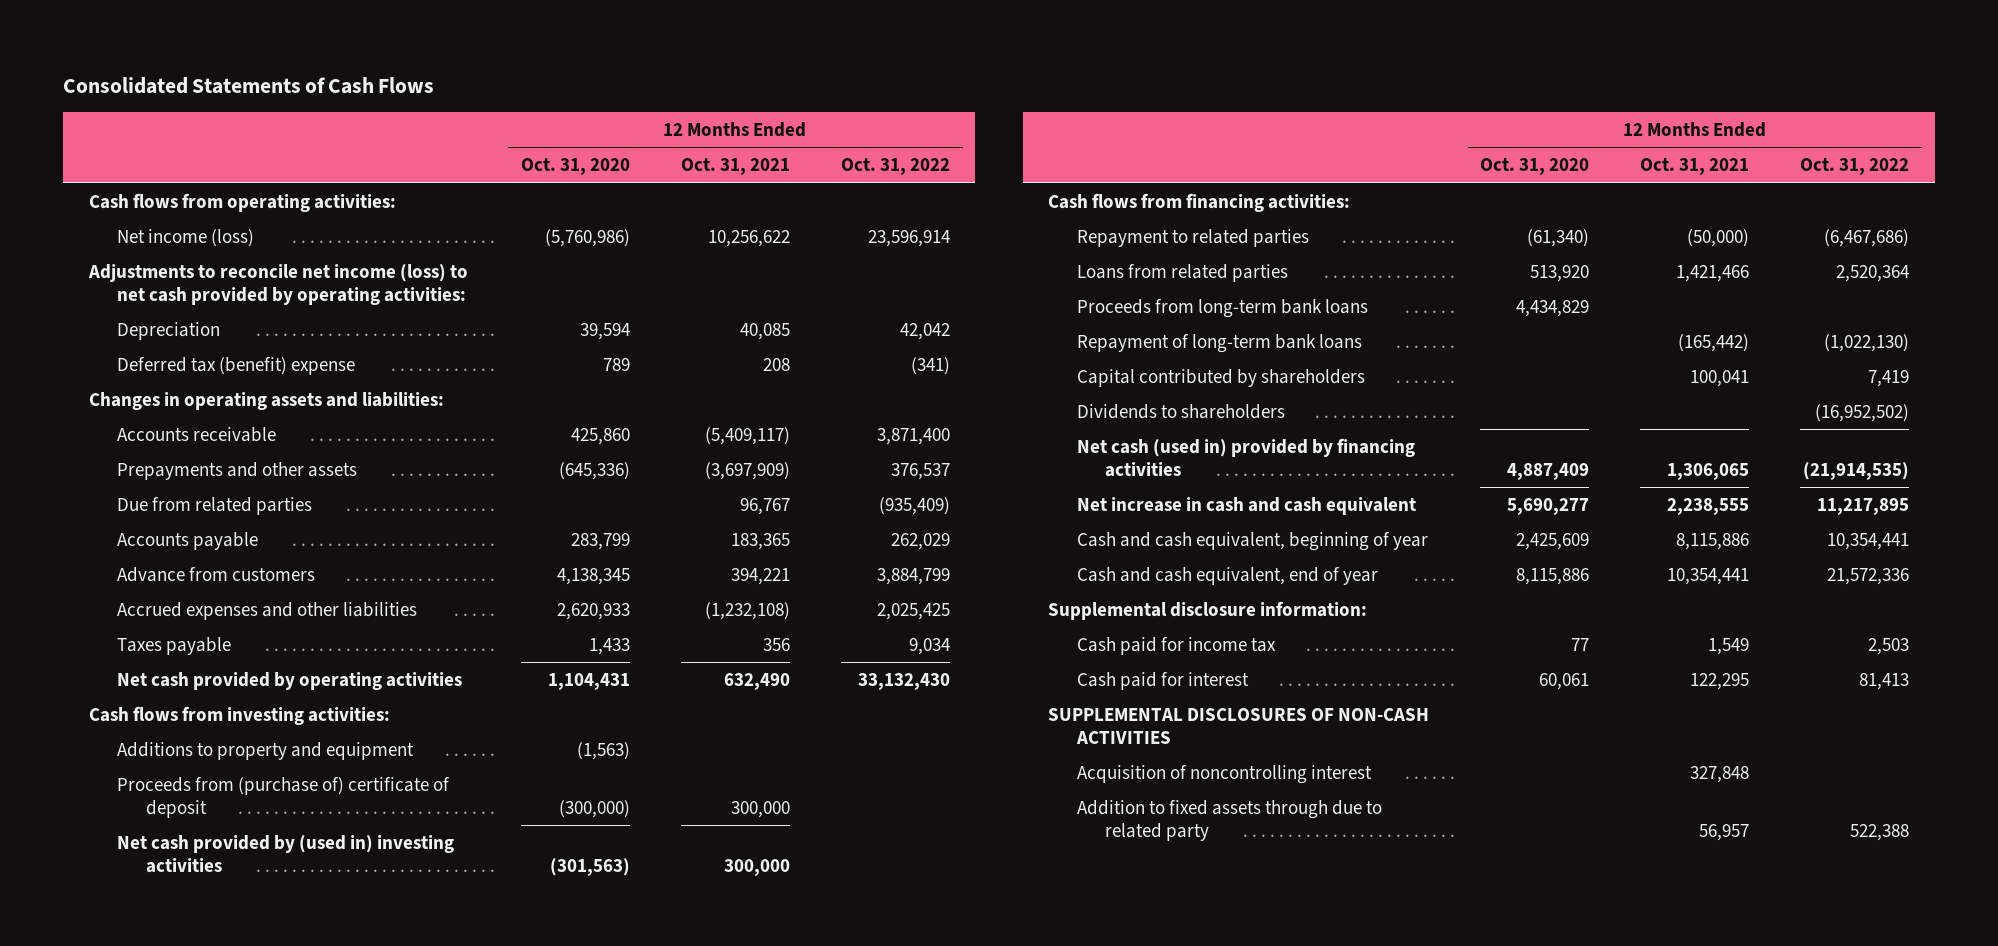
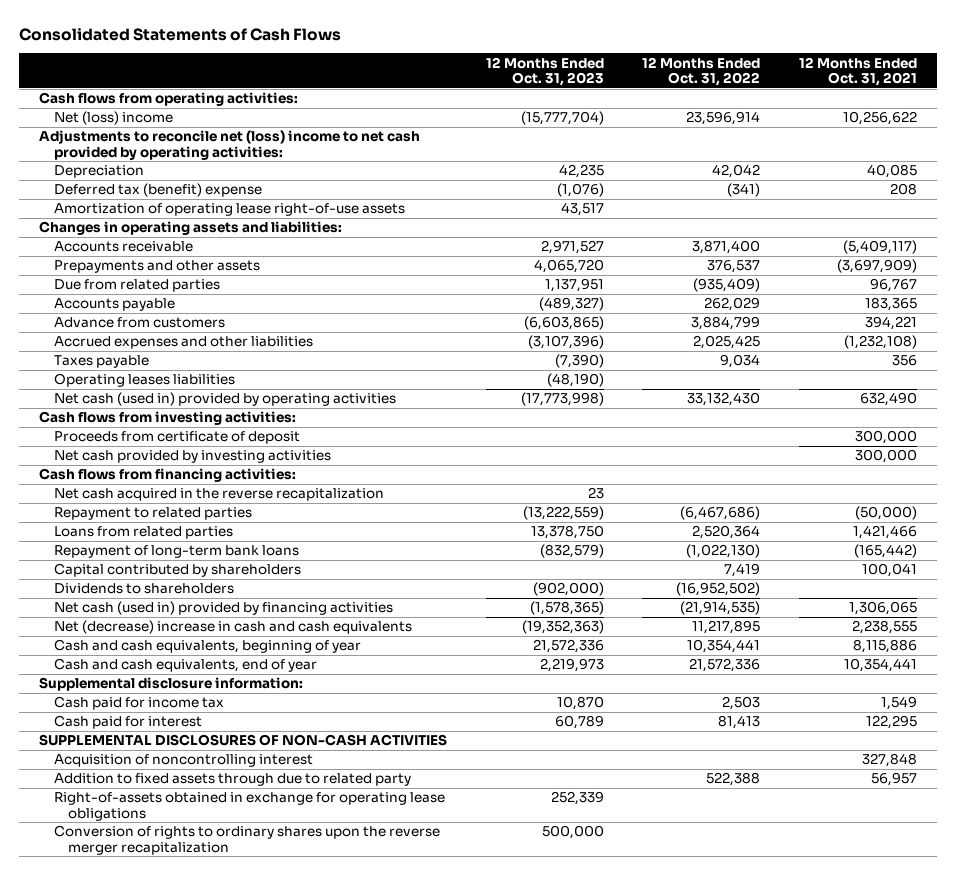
[520,158,630,176] Oct. 31, 2020 -> none
none -> [485,56,604,87] 12 Months Ended Oct. 31, 2023
[117,228,255,247] Net income (loss) -> [53,111,173,126] Net (loss) income
[87,263,468,305] Adjustments to reconcile net income (loss) to net cash provided by operating activities: -> [38,130,420,160] Adjustments to reconcile net (loss) income to net cash provided by operating activities:
none -> [53,203,405,217] Amortization of operating lease right-of-use assets
none -> [53,373,235,388] Operating leases liabilities
[117,671,463,690] Net cash provided by operating activities -> [53,392,396,407] Net cash (used in) provided by operating activities
[117,741,415,760] Additions to property and equipment -> none
[117,776,451,818] Proceeds from (purchase of) certificate of deposit -> [53,431,300,445] Proceeds from certificate of deposit
[117,834,455,873] Net cash provided by (used in) investing activities -> [53,450,331,464] Net cash provided by investing activities
none -> [53,488,384,502] Net cash acquired in the reverse recapitalization
[1076,298,1368,318] Proceeds from long-term bank loans -> none
[1076,496,1416,515] Net increase in cash and cash equivalent -> [53,620,412,635] Net (decrease) increase in cash and cash equivalents
[1076,531,1428,551] Cash and cash equivalent, beginning of year -> [53,639,361,654] Cash and cash equivalents, beginning of year
[1076,566,1378,585] Cash and cash equivalent, end of year -> [53,658,317,673] Cash and cash equivalents, end of year
none -> [53,792,445,821] Right-of-assets obtained in exchange for operating lease obligations
none -> [53,825,440,855] Conversion of rights to ordinary shares upon the reverse merger recapitalization

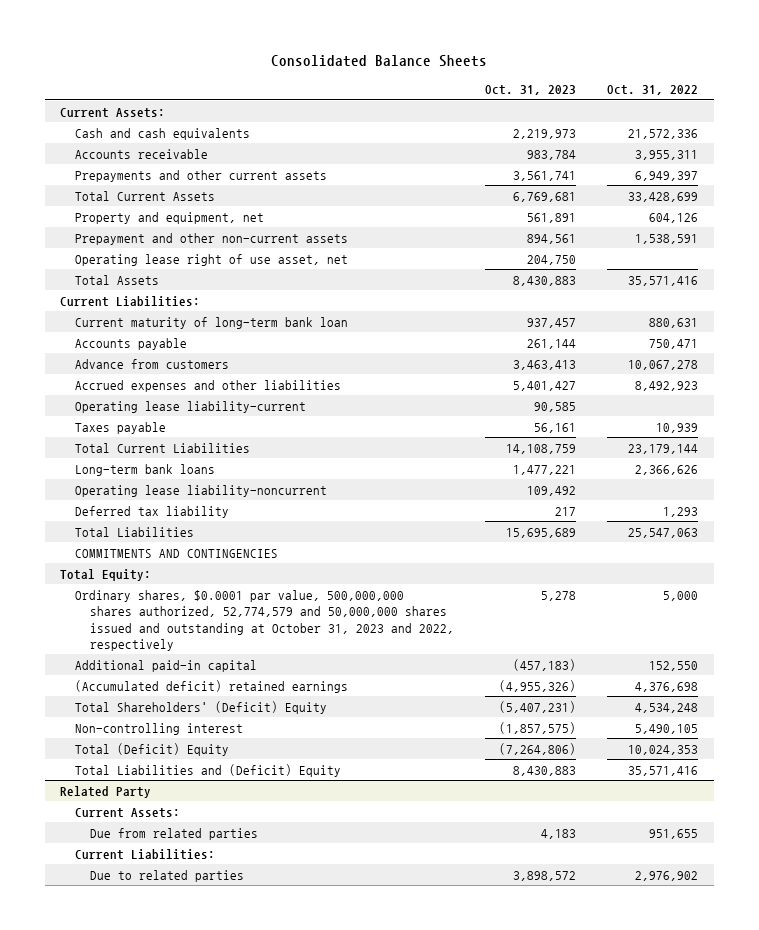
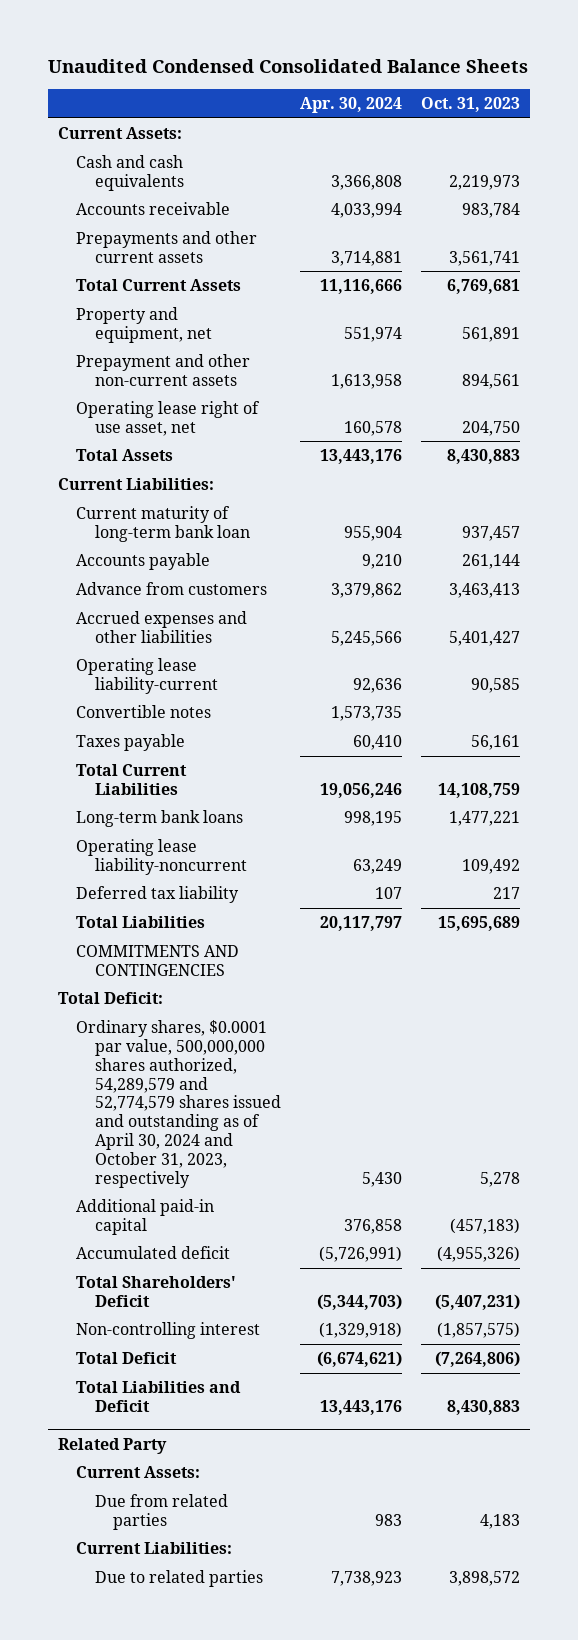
[271,55,488,68] Consolidated Balance Sheets -> [48,59,529,74] Unaudited Condensed Consolidated Balance Sheets
[607,85,699,96] Oct. 31, 2022 -> none
none -> [299,97,402,114] Apr. 30, 2024
none -> [76,705,212,719] Convertible notes
[60,568,152,581] Total Equity: -> [57,992,163,1005] Total Deficit:
[75,589,454,651] Ordinary shares, $0.0001 par value, 500,000,000 shares authorized, 52,774,579 and 50,000,000 shares issued and outstanding at October 31, 2023 and 2022, respectively -> [76,1020,281,1188] Ordinary shares, $0.0001 par value, 500,000,000 shares authorized, 54,289,579 and 52,774,579 shares issued and outstanding as of April 30, 2024 and October 31, 2023, respectively
[75,679,349,693] (Accumulated deficit) retained earnings -> [76,1246,231,1260] Accumulated deficit
[75,700,328,714] Total Shareholders' (Deficit) Equity -> [76,1276,237,1307] Total Shareholders' Deficit
[75,742,230,756] Total (Deficit) Equity -> [76,1352,178,1365] Total Deficit
[75,763,342,777] Total Liabilities and (Deficit) Equity -> [76,1381,242,1412] Total Liabilities and Deficit

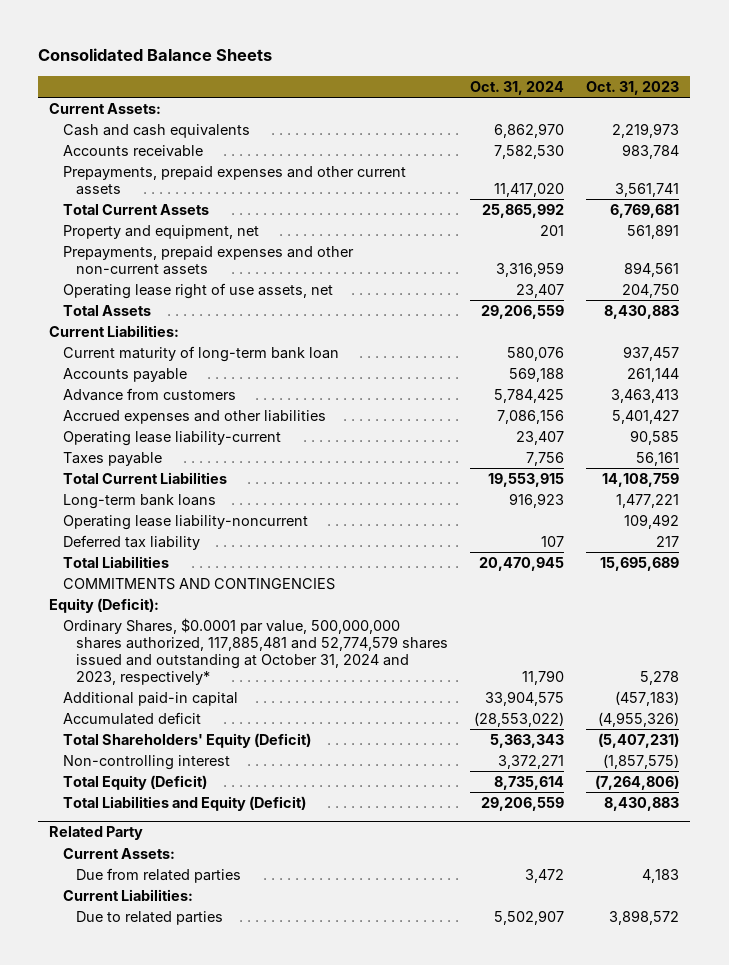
[48,59,529,74] Unaudited Condensed Consolidated Balance Sheets -> [38,48,273,62] Consolidated Balance Sheets
[299,97,402,114] Apr. 30, 2024 -> none
none -> [470,80,565,95] Oct. 31, 2024
[76,231,258,263] Prepayments and other current assets -> [62,166,406,195] Prepayments, prepaid expenses and other current assets
[76,354,251,386] Prepayment and other non-current assets -> [62,246,354,275] Prepayments, prepaid expenses and other non-current assets
[76,401,261,436] Operating lease right of use asset, net -> [62,283,333,300] Operating lease right of use assets, net
[76,705,212,719] Convertible notes -> none
[57,992,163,1005] Total Deficit: -> [49,598,160,614] Equity (Deficit):
[76,1020,281,1188] Ordinary shares, $0.0001 par value, 500,000,000 shares authorized, 54,289,579 and 52,774,579 shares issued and outstanding as of April 30, 2024 and October 31, 2023, respectively -> [62,618,449,685] Ordinary Shares, $0.0001 par value, 500,000,000 shares authorized, 117,885,481 and 52,774,579 shares issued and outstanding at October 31, 2024 and 2023, respectively*
[76,1276,237,1307] Total Shareholders' Deficit -> [62,733,311,749] Total Shareholders' Equity (Deficit)
[76,1352,178,1365] Total Deficit -> [62,775,207,791] Total Equity (Deficit)
[76,1381,242,1412] Total Liabilities and Deficit -> [62,796,306,812] Total Liabilities and Equity (Deficit)

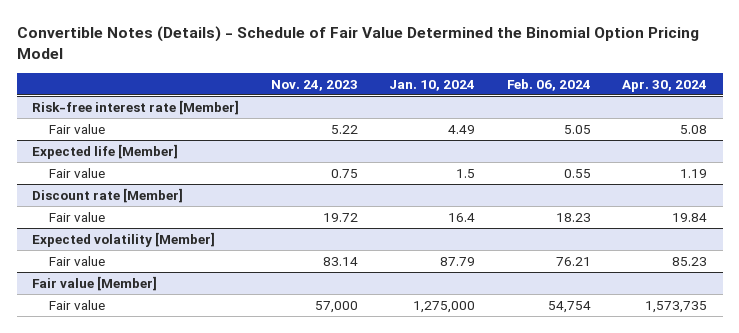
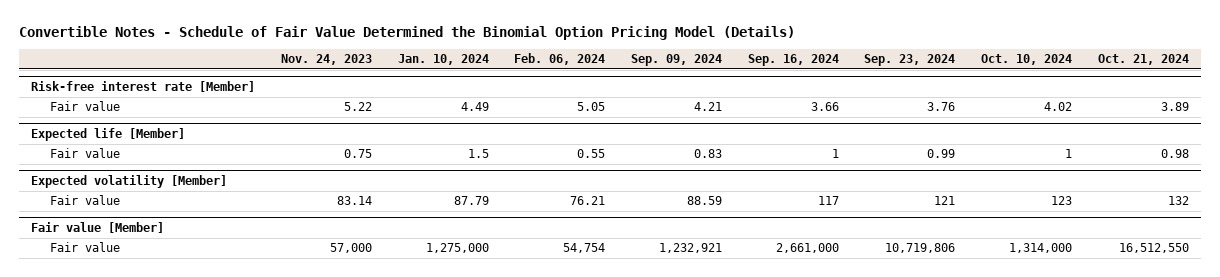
[16,25,699,59] Convertible Notes (Details) - Schedule of Fair Value Determined the Binomial Option Pricing Model -> [18,25,795,40] Convertible Notes - Schedule of Fair Value Determined the Binomial Option Pricing Model (Details)
[622,79,708,92] Apr. 30, 2024 -> none
none -> [630,53,722,66] Sep. 09, 2024
none -> [747,53,839,66] Sep. 16, 2024
none -> [864,53,956,66] Sep. 23, 2024
none -> [980,53,1072,65] Oct. 10, 2024
none -> [1097,53,1189,65] Oct. 21, 2024
[32,188,184,204] Discount rate [Member] -> none
[48,212,105,223] Fair value -> none

